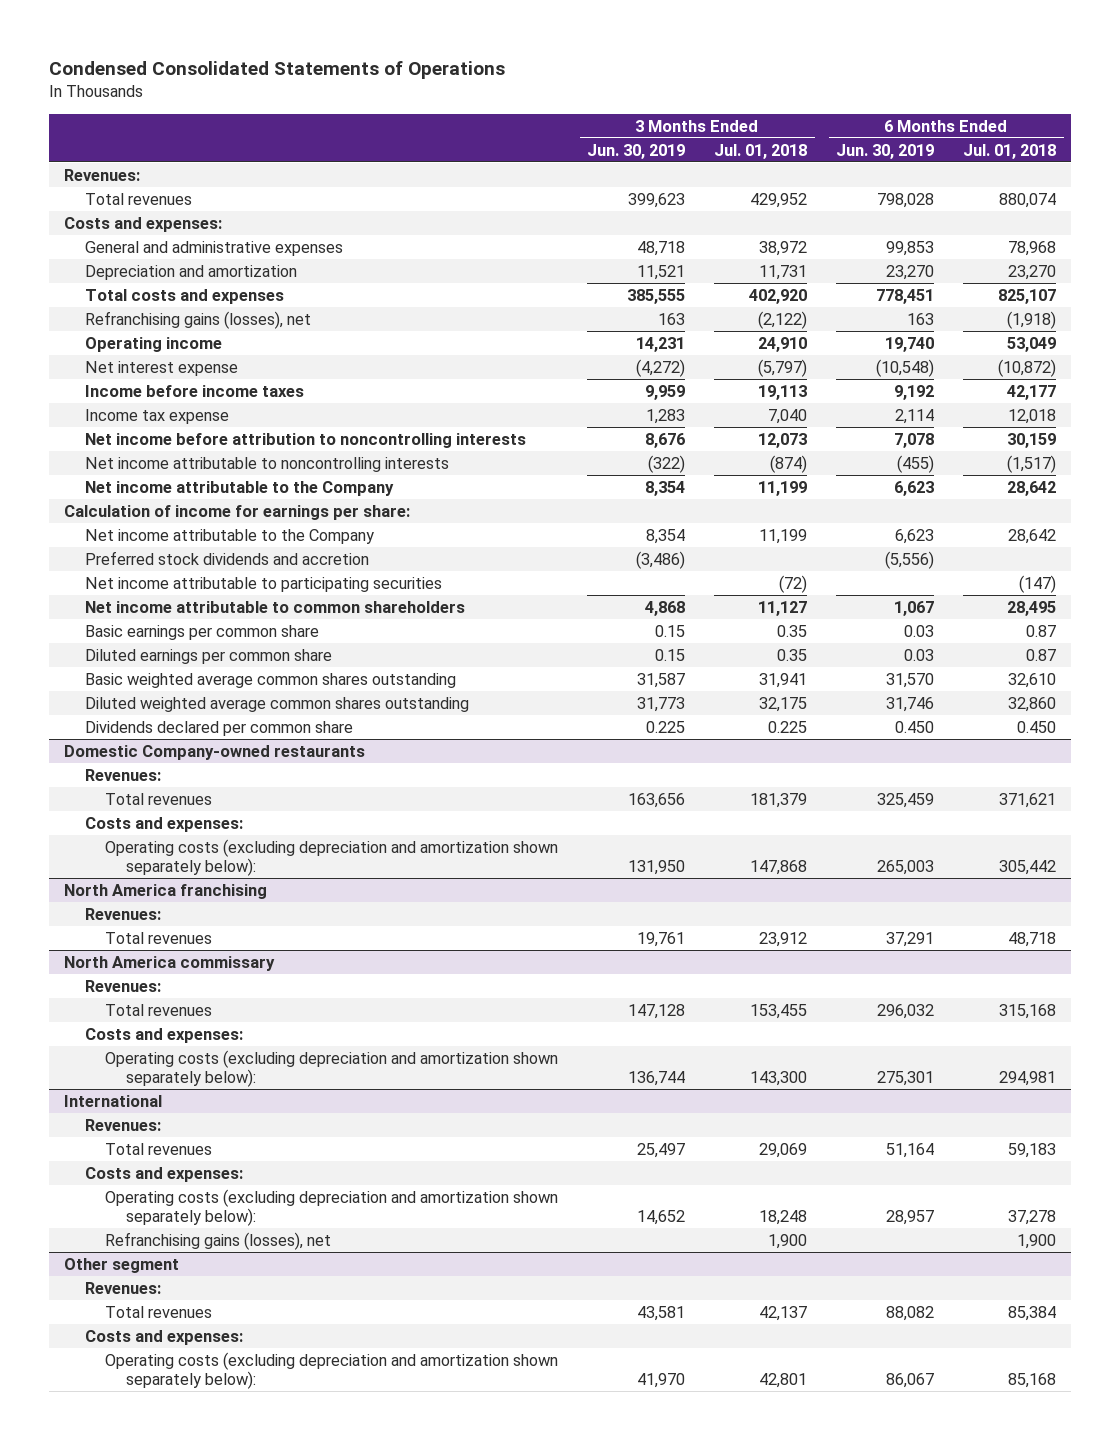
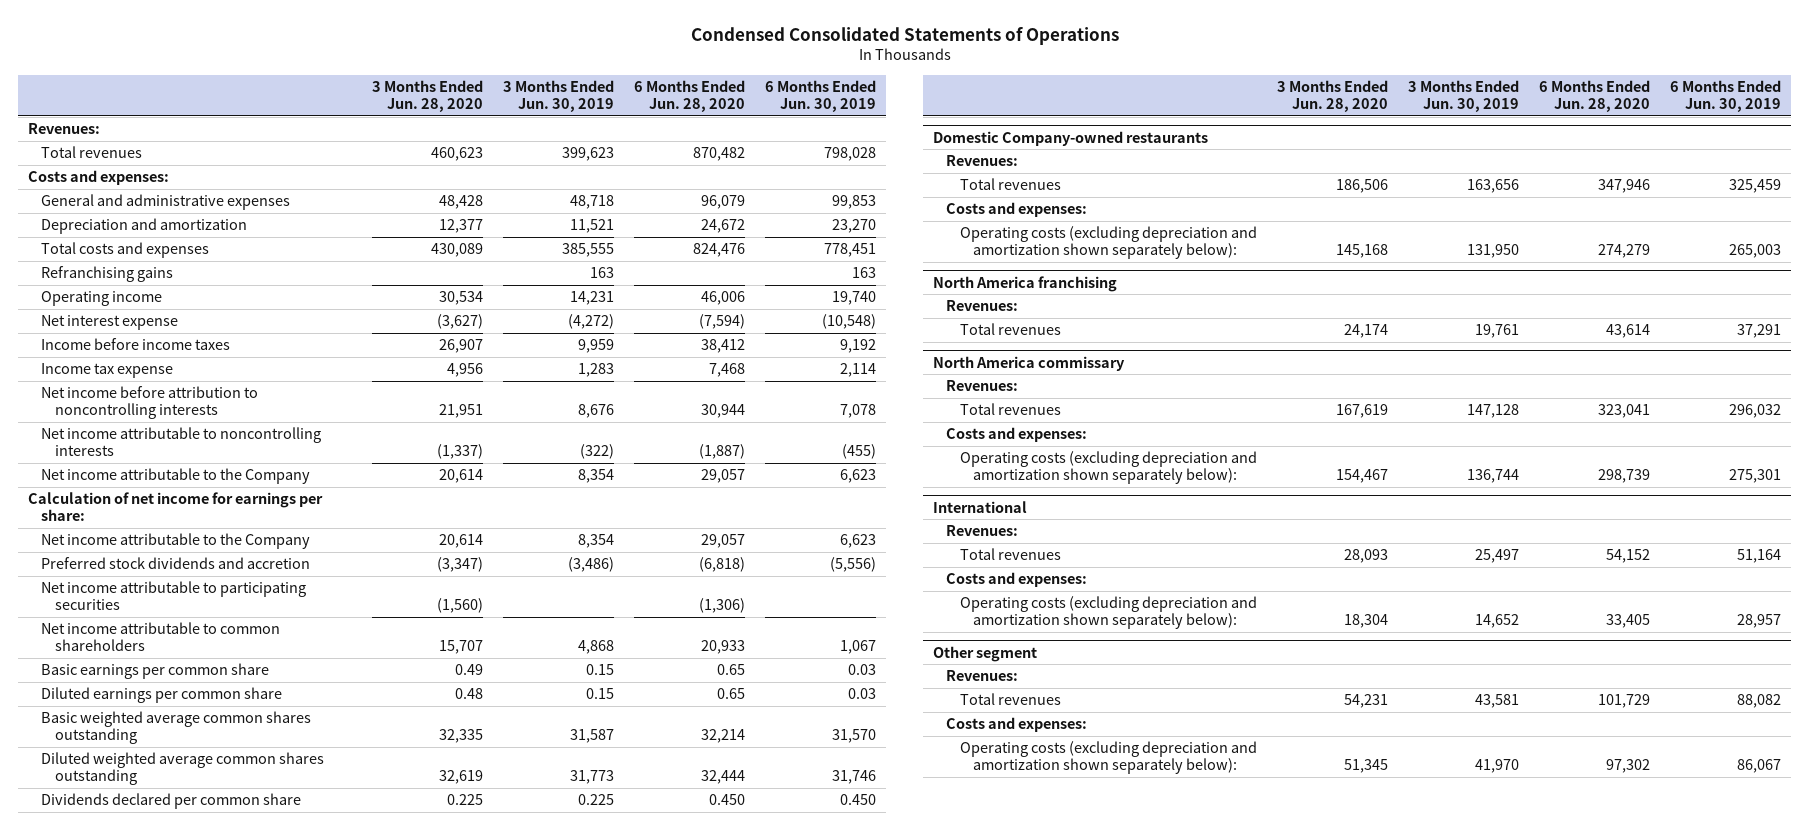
[714,143,808,159] Jul. 01, 2018 -> none
[963,143,1057,159] Jul. 01, 2018 -> none
none -> [371,80,483,113] 3 Months Ended Jun. 28, 2020
none -> [634,80,746,113] 6 Months Ended Jun. 28, 2020
[84,310,311,329] Refranchising gains (losses), net -> [41,266,174,283] Refranchising gains
[63,504,410,520] Calculation of income for earnings per share: -> [27,492,323,522] Calculation of net income for earnings per share:
[105,1231,332,1250] Refranchising gains (losses), net -> none

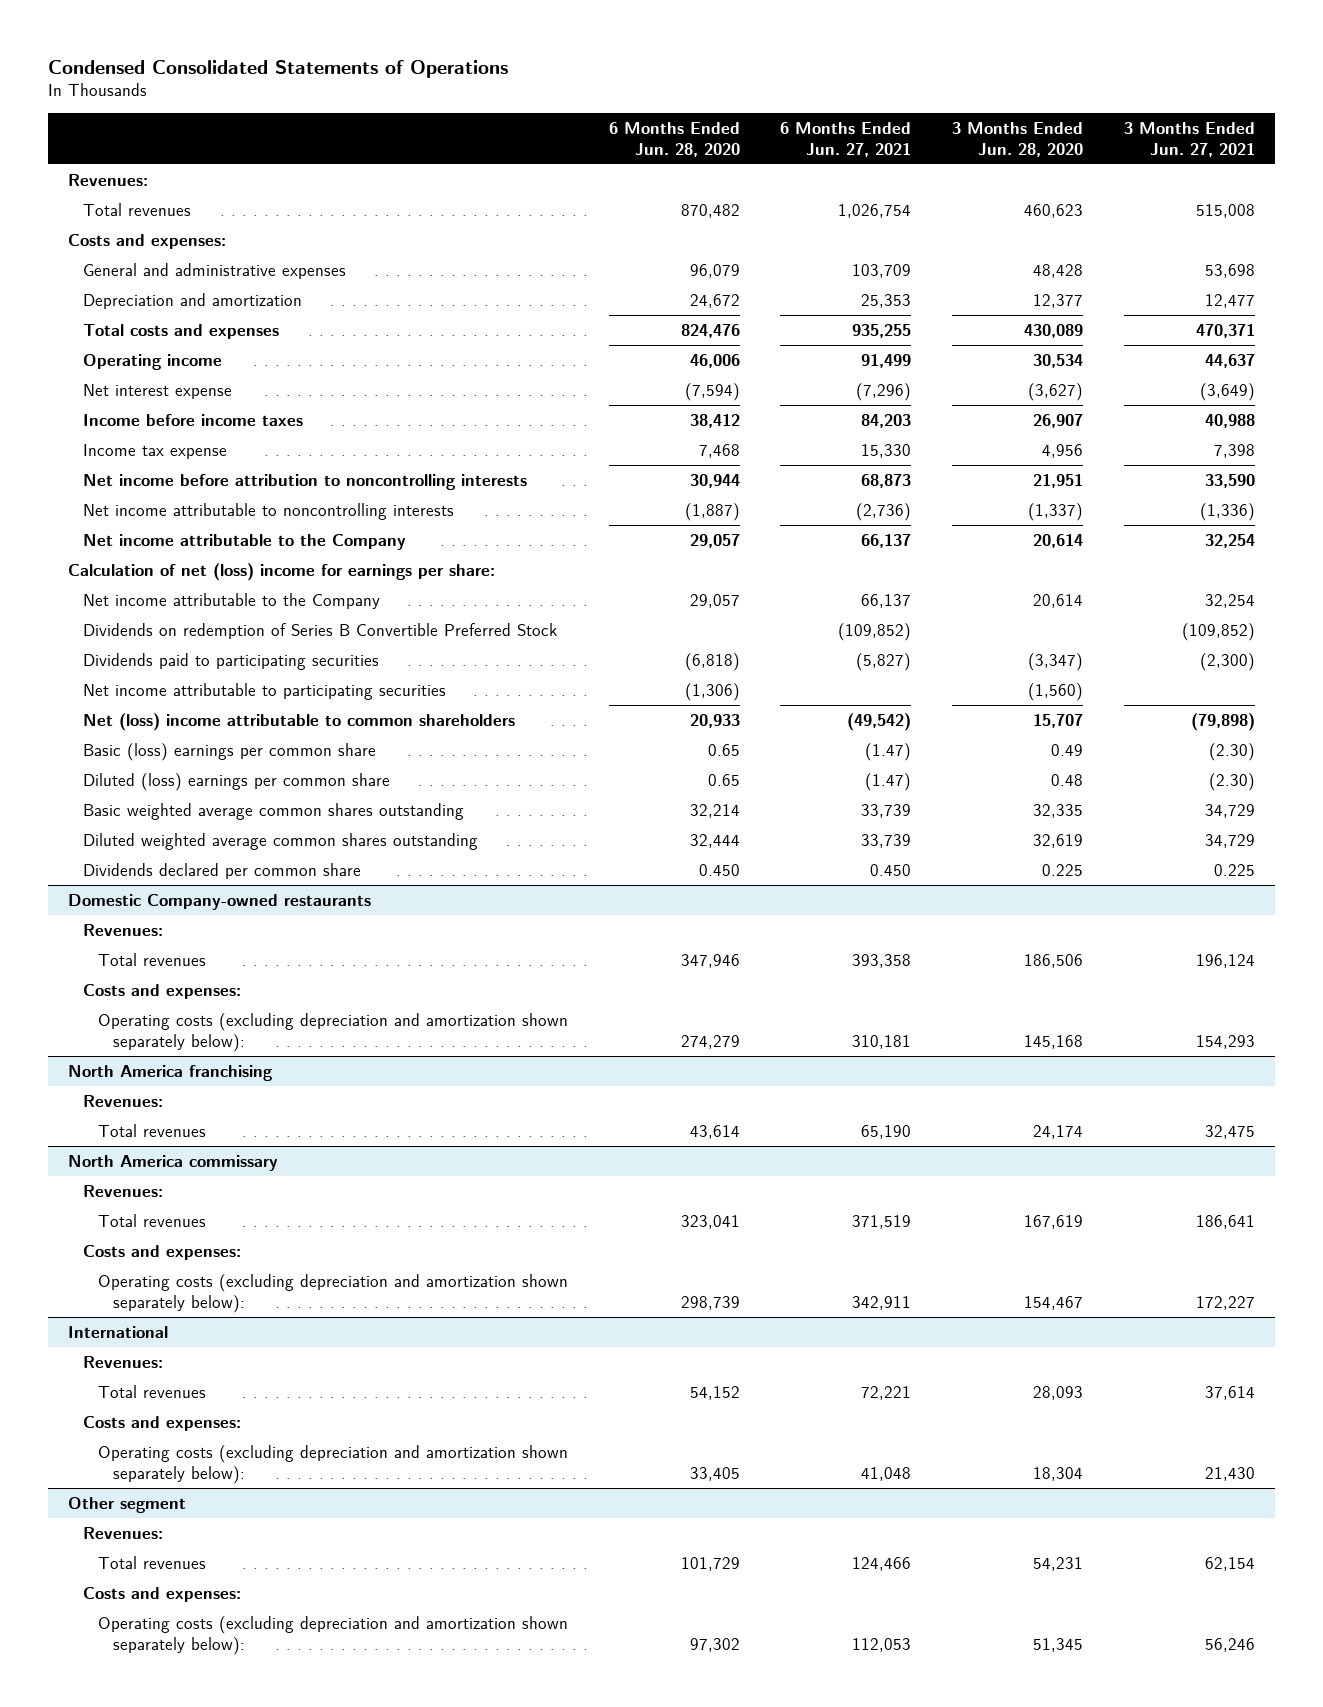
[503,80,615,113] 3 Months Ended Jun. 30, 2019 -> none
[765,80,877,113] 6 Months Ended Jun. 30, 2019 -> none
none -> [780,121,912,158] 6 Months Ended Jun. 27, 2021
none -> [1123,121,1255,158] 3 Months Ended Jun. 27, 2021
[41,266,174,283] Refranchising gains -> none
[27,492,323,522] Calculation of net income for earnings per share: -> [68,562,496,581] Calculation of net (loss) income for earnings per share:
none -> [83,622,558,639] Dividends on redemption of Series B Convertible Preferred Stock
[41,557,311,570] Preferred stock dividends and accretion -> [83,652,380,670] Dividends paid to participating securities
[41,622,281,652] Net income attributable to common shareholders -> [83,712,516,731] Net (loss) income attributable to common shareholders
[41,663,270,680] Basic earnings per common share -> [83,742,377,761] Basic (loss) earnings per common share
[41,687,283,704] Diluted earnings per common share -> [83,772,391,791] Diluted (loss) earnings per common share

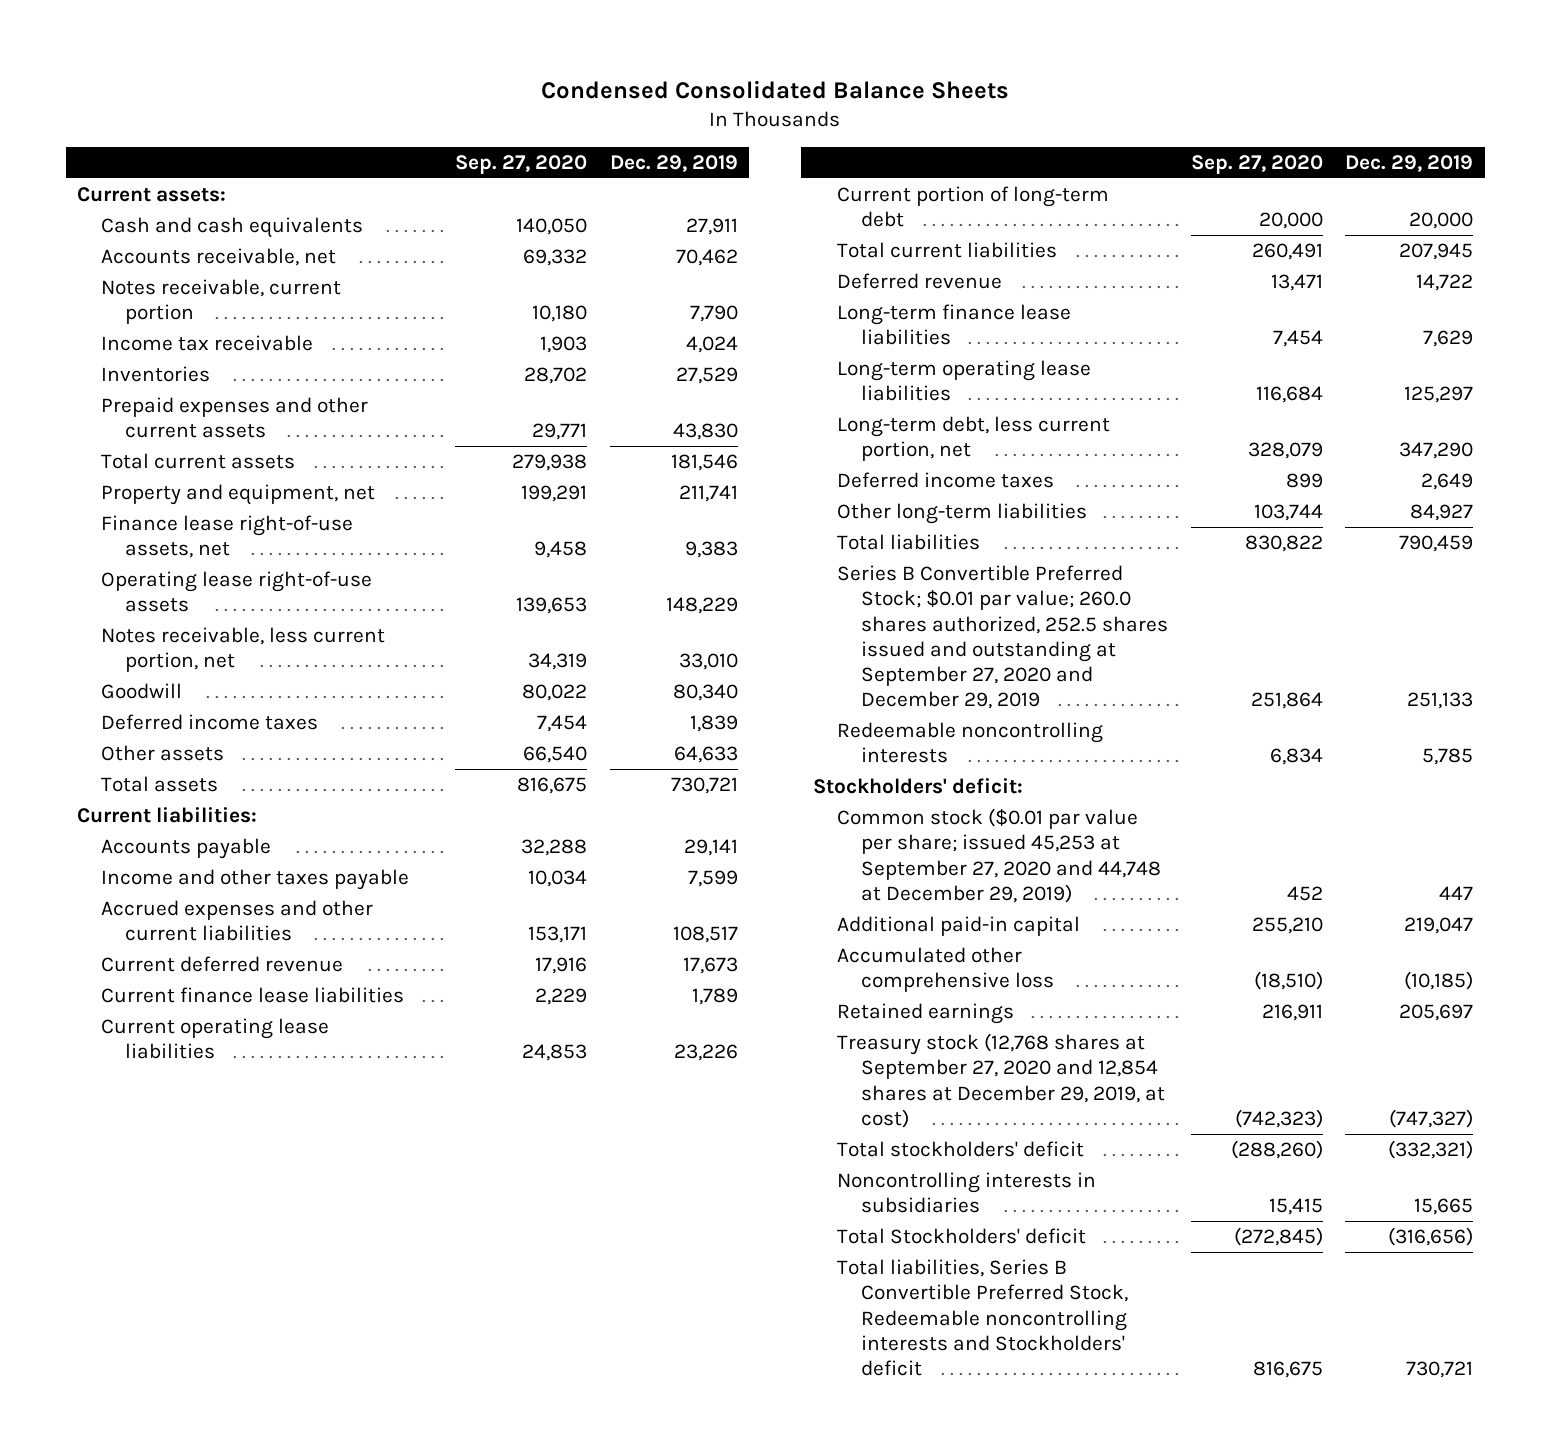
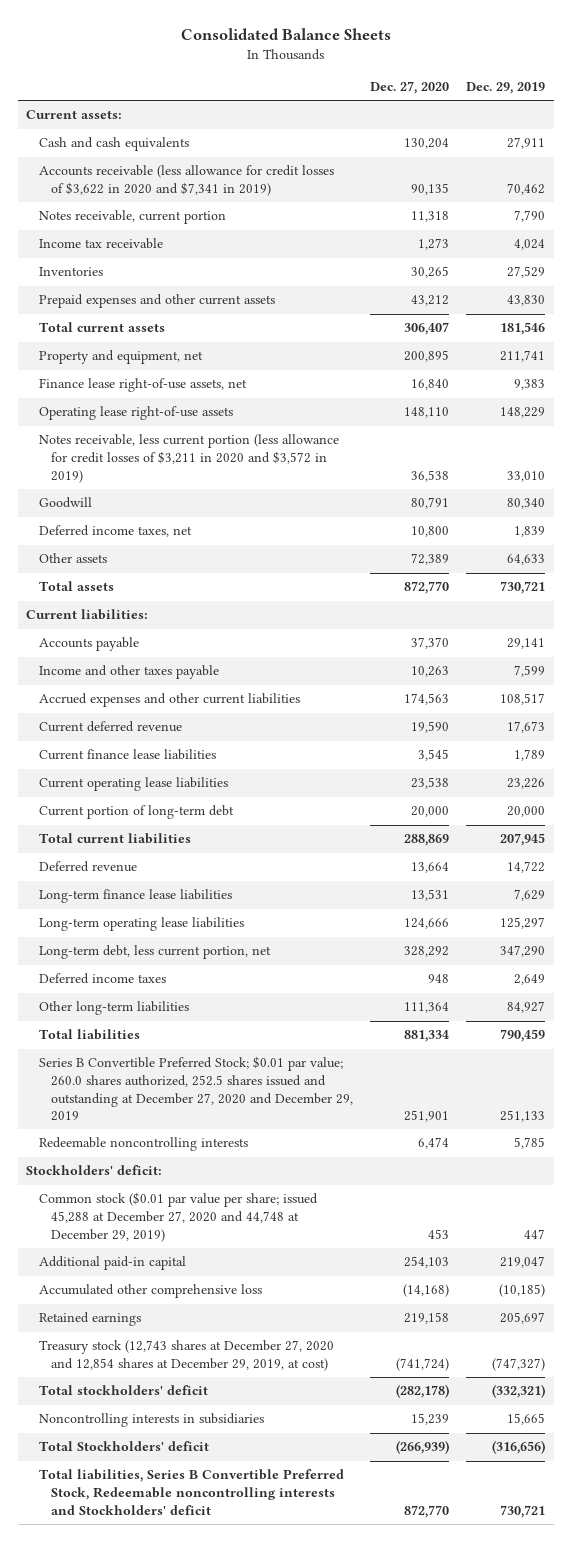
[541,79,1010,99] Condensed Consolidated Balance Sheets -> [180,27,391,40] Consolidated Balance Sheets
[454,154,587,174] Sep. 27, 2020 -> none
none -> [370,81,450,95] Dec. 27, 2020
[101,248,337,267] Accounts receivable, net -> [38,165,334,196] Accounts receivable (less allowance for credit losses of $3,622 in 2020 and $7,341 in 2019)
[101,627,386,673] Notes receivable, less current portion, net -> [38,434,339,483] Notes receivable, less current portion (less allowance for credit losses of $3,211 in 2020 and $3,572 in 2019)
[101,714,319,731] Deferred income taxes -> [38,525,192,538] Deferred income taxes, net
[836,565,1168,710] Series B Convertible Preferred Stock; $0.01 par value; 260.0 shares authorized, 252.5 shares issued and outstanding at September 27, 2020 and December 29, 2019 -> [38,1056,354,1122] Series B Convertible Preferred Stock; $0.01 par value; 260.0 shares authorized, 252.5 shares issued and outstanding at December 27, 2020 and December 29, 2019
[836,808,1161,903] Common stock ($0.01 par value per share; issued 45,253 at September 27, 2020 and 44,748 at December 29, 2019) -> [38,1192,318,1242] Common stock ($0.01 par value per share; issued 45,288 at December 27, 2020 and 44,748 at December 29, 2019)
[836,1033,1165,1128] Treasury stock (12,768 shares at September 27, 2020 and 12,854 shares at December 29, 2019, at cost) -> [38,1340,334,1371] Treasury stock (12,743 shares at December 27, 2020 and 12,854 shares at December 29, 2019, at cost)

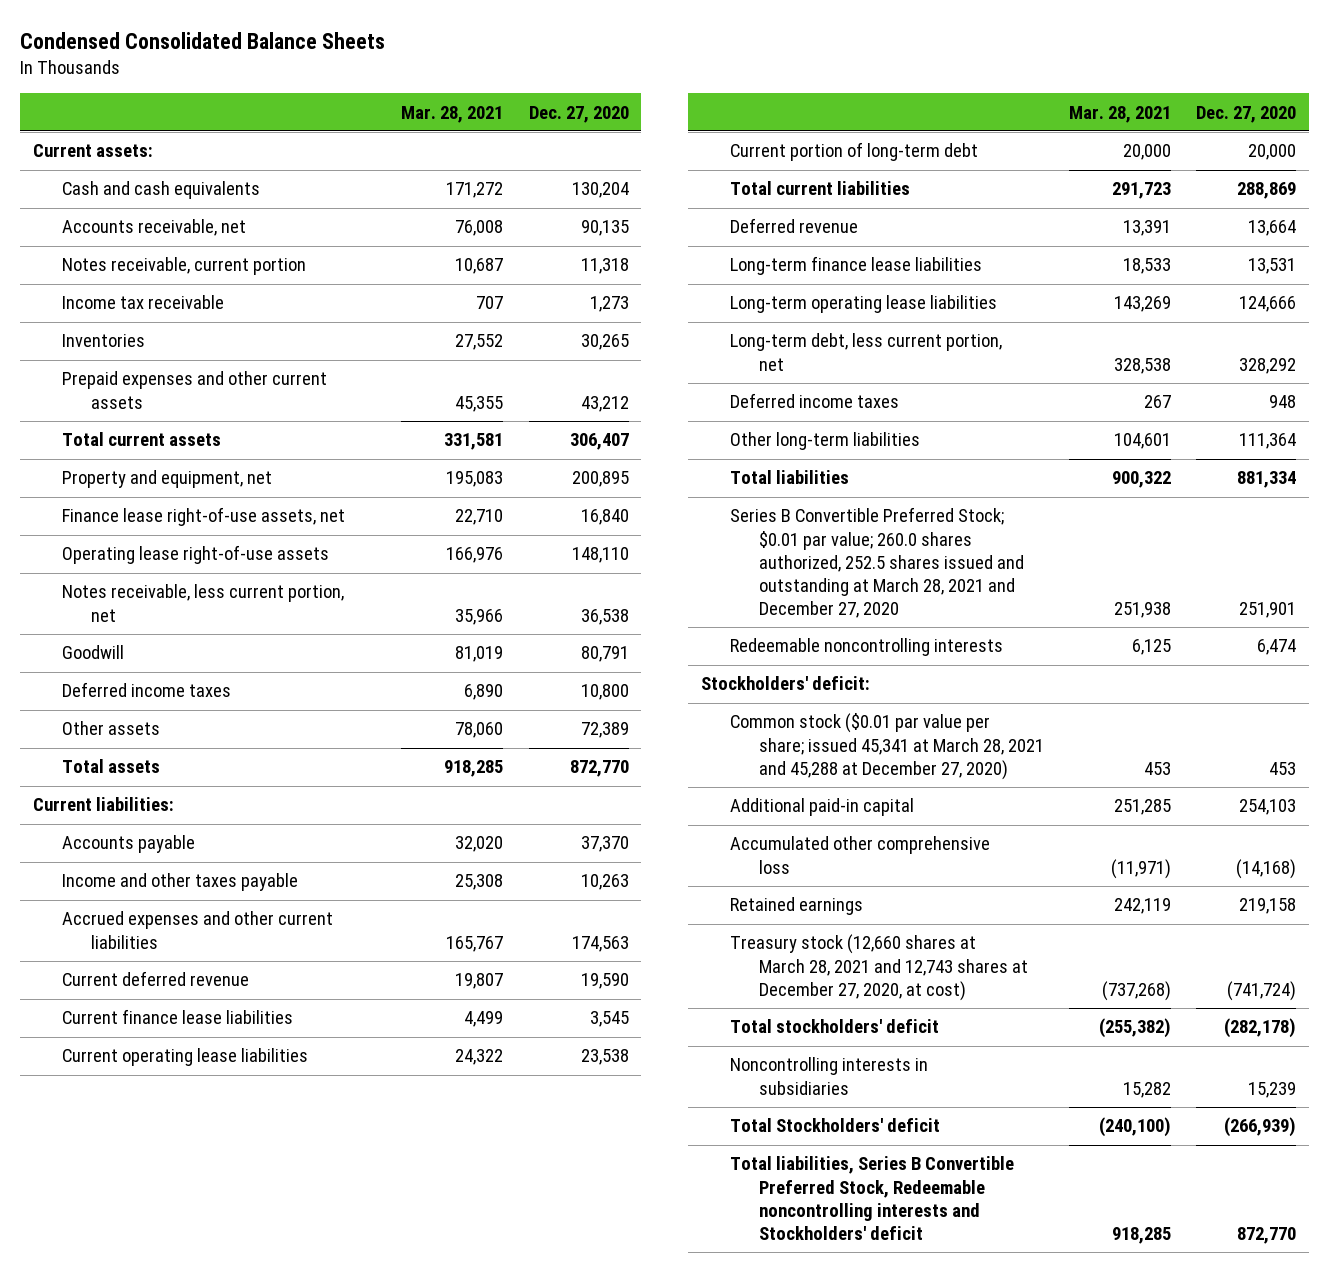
[180,27,391,40] Consolidated Balance Sheets -> [20,32,386,50] Condensed Consolidated Balance Sheets
[466,82,546,95] Dec. 29, 2019 -> none
none -> [401,105,504,123] Mar. 28, 2021
[38,165,334,196] Accounts receivable (less allowance for credit losses of $3,622 in 2020 and $7,341 in 2019) -> [61,219,246,237] Accounts receivable, net
[38,434,339,483] Notes receivable, less current portion (less allowance for credit losses of $3,211 in 2020 and $3,572 in 2019) -> [61,584,344,622] Notes receivable, less current portion, net
[38,525,192,538] Deferred income taxes, net -> [61,682,231,698] Deferred income taxes
[38,1056,354,1122] Series B Convertible Preferred Stock; $0.01 par value; 260.0 shares authorized, 252.5 shares issued and outstanding at December 27, 2020 and December 29, 2019 -> [729,507,1024,619] Series B Convertible Preferred Stock; $0.01 par value; 260.0 shares authorized, 252.5 shares issued and outstanding at March 28, 2021 and December 27, 2020
[38,1192,318,1242] Common stock ($0.01 par value per share; issued 45,288 at December 27, 2020 and 44,748 at December 29, 2019) -> [729,713,1044,780] Common stock ($0.01 par value per share; issued 45,341 at March 28, 2021 and 45,288 at December 27, 2020)
[38,1340,334,1371] Treasury stock (12,743 shares at December 27, 2020 and 12,854 shares at December 29, 2019, at cost) -> [729,934,1028,1001] Treasury stock (12,660 shares at March 28, 2021 and 12,743 shares at December 27, 2020, at cost)

